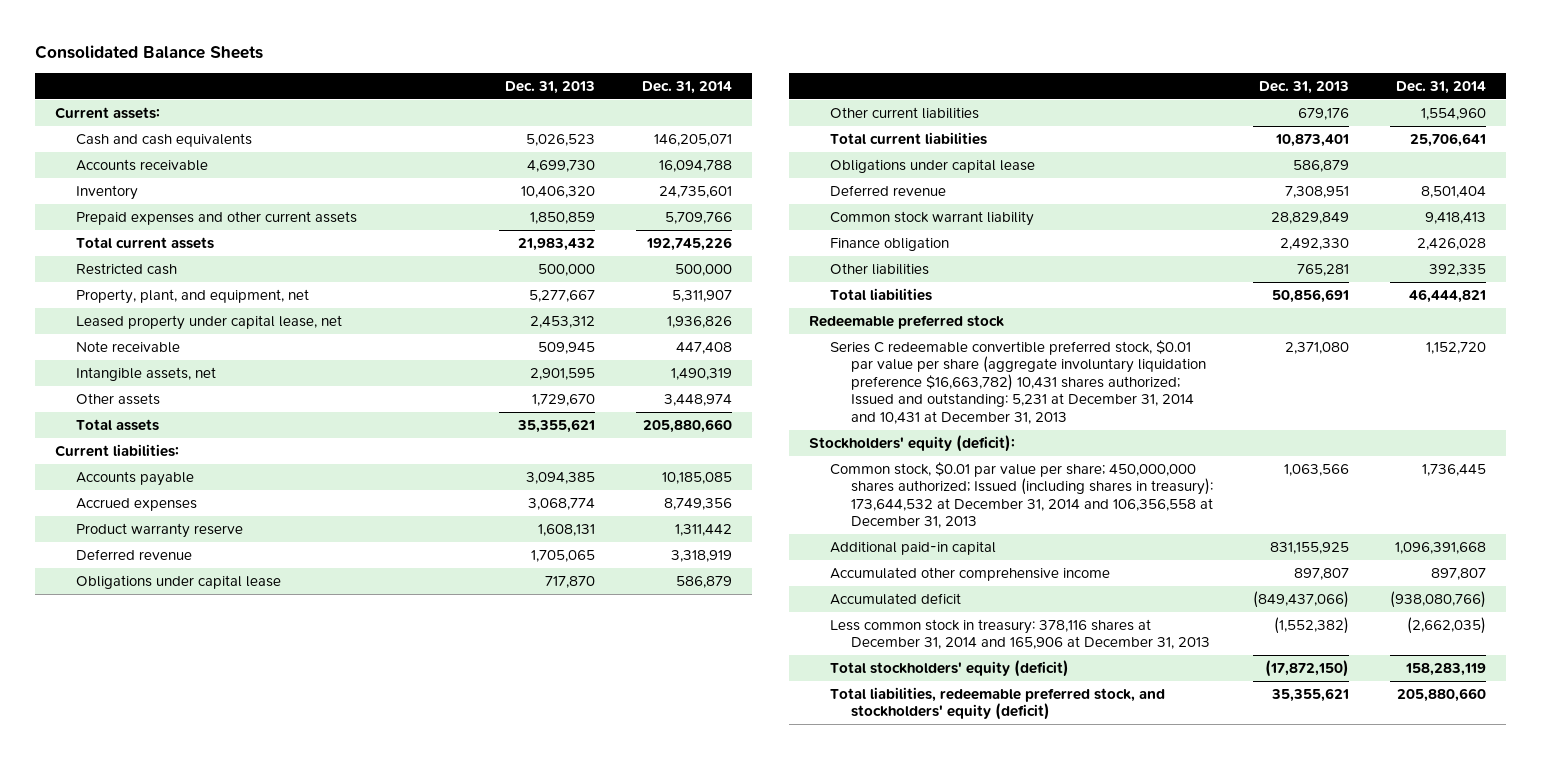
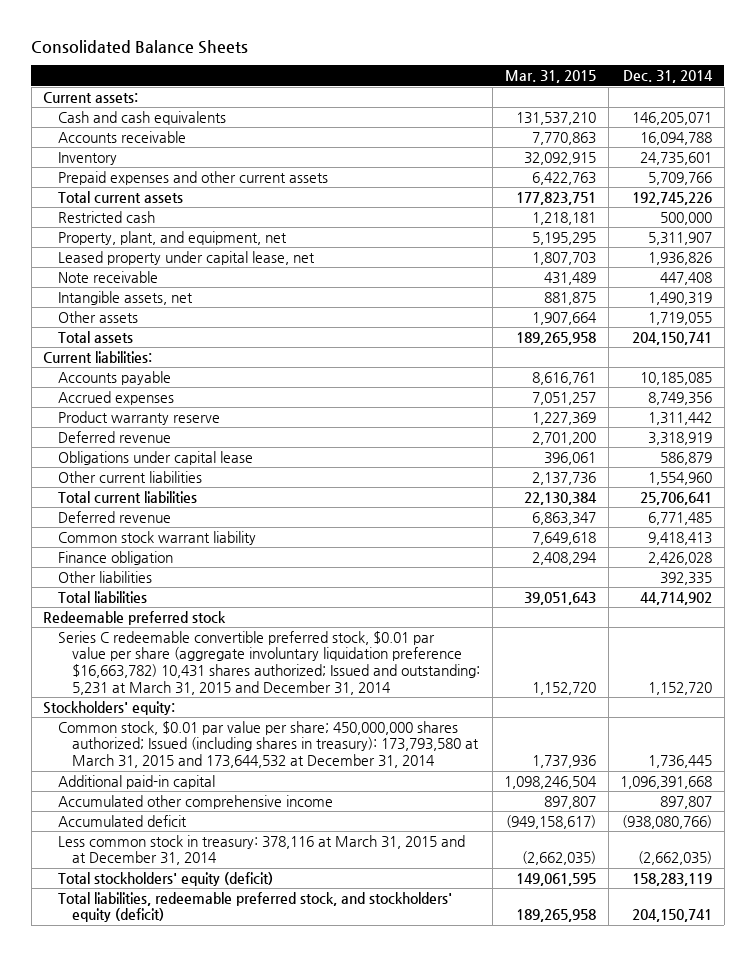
[505,80,596,94] Dec. 31, 2013 -> none
none -> [505,70,597,84] Mar. 31, 2015
[663,393,732,406] 3,448,974 -> [648,311,713,325] 1,719,055
[642,418,732,433] 205,880,660 -> [632,331,713,345] 204,150,741
[830,158,1036,173] Obligations under capital lease -> none
[1420,185,1486,198] 8,501,404 -> [648,511,713,525] 6,771,485
[1408,288,1486,303] 46,444,821 -> [640,591,713,605] 44,714,902
[830,339,1206,424] Series C redeemable convertible preferred stock, $0.01 par value per share (aggregate involuntary liquidation preference $16,663,782) 10,431 shares authorized; Issued and outstanding: 5,231 at December 31, 2014 and 10,431 at December 31, 2013 -> [57,630,481,695] Series C redeemable convertible preferred stock, $0.01 par value per share (aggregate involuntary liquidation preference $16,663,782) 10,431 shares authorized; Issued and outstanding: 5,231 at March 31, 2015 and December 31, 2014
[809,434,1016,452] Stockholders' equity (deficit): -> [43,700,176,715] Stockholders' equity:
[830,461,1213,529] Common stock, $0.01 par value per share; 450,000,000 shares authorized; Issued (including shares in treasury): 173,644,532 at December 31, 2014 and 106,356,558 at December 31, 2013 -> [57,720,480,769] Common stock, $0.01 par value per share; 450,000,000 shares authorized; Issued (including shares in treasury): 173,793,580 at March 31, 2015 and 173,644,532 at December 31, 2014
[830,618,1210,650] Less common stock in treasury: 378,116 shares at December 31, 2014 and 165,906 at December 31, 2013 -> [57,834,465,866] Less common stock in treasury: 378,116 at March 31, 2015 and at December 31, 2014
[1396,687,1486,702] 205,880,660 -> [632,909,713,923] 204,150,741

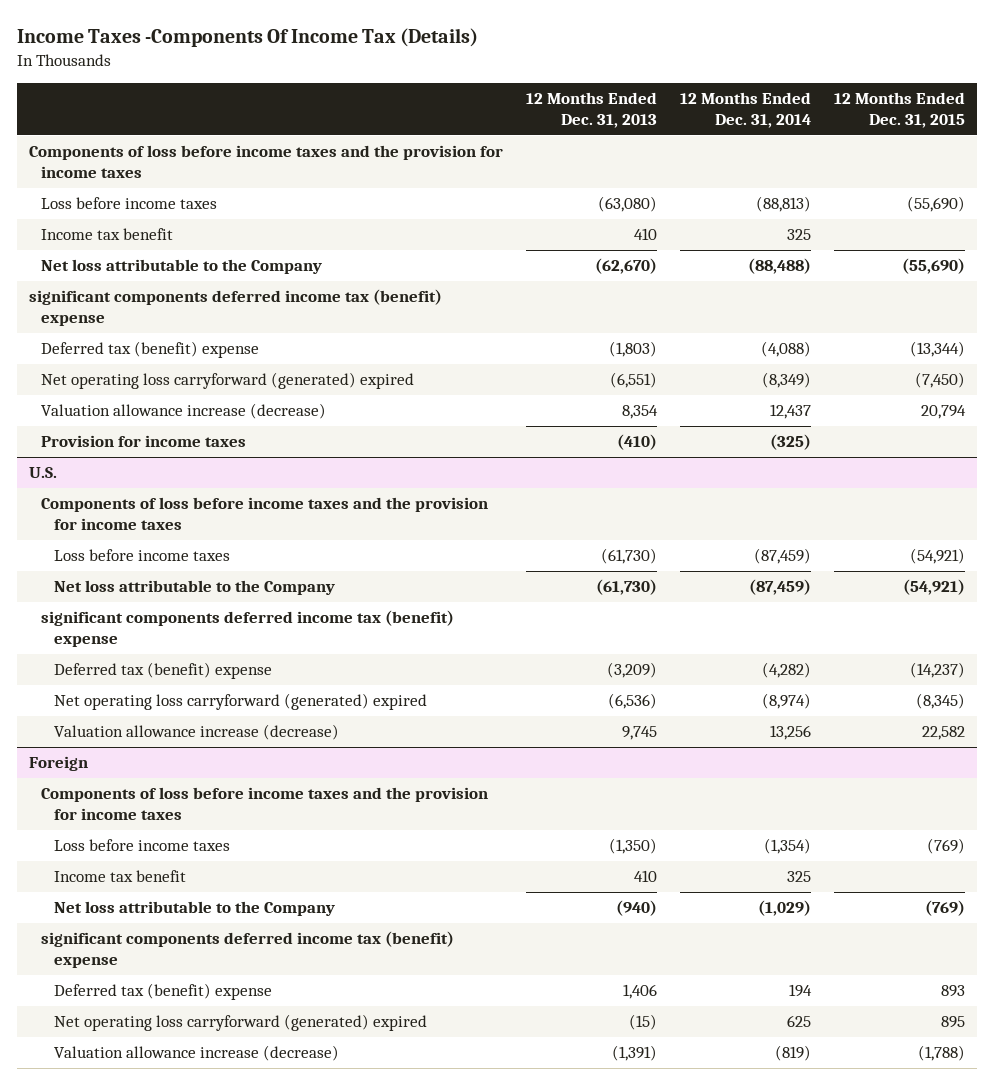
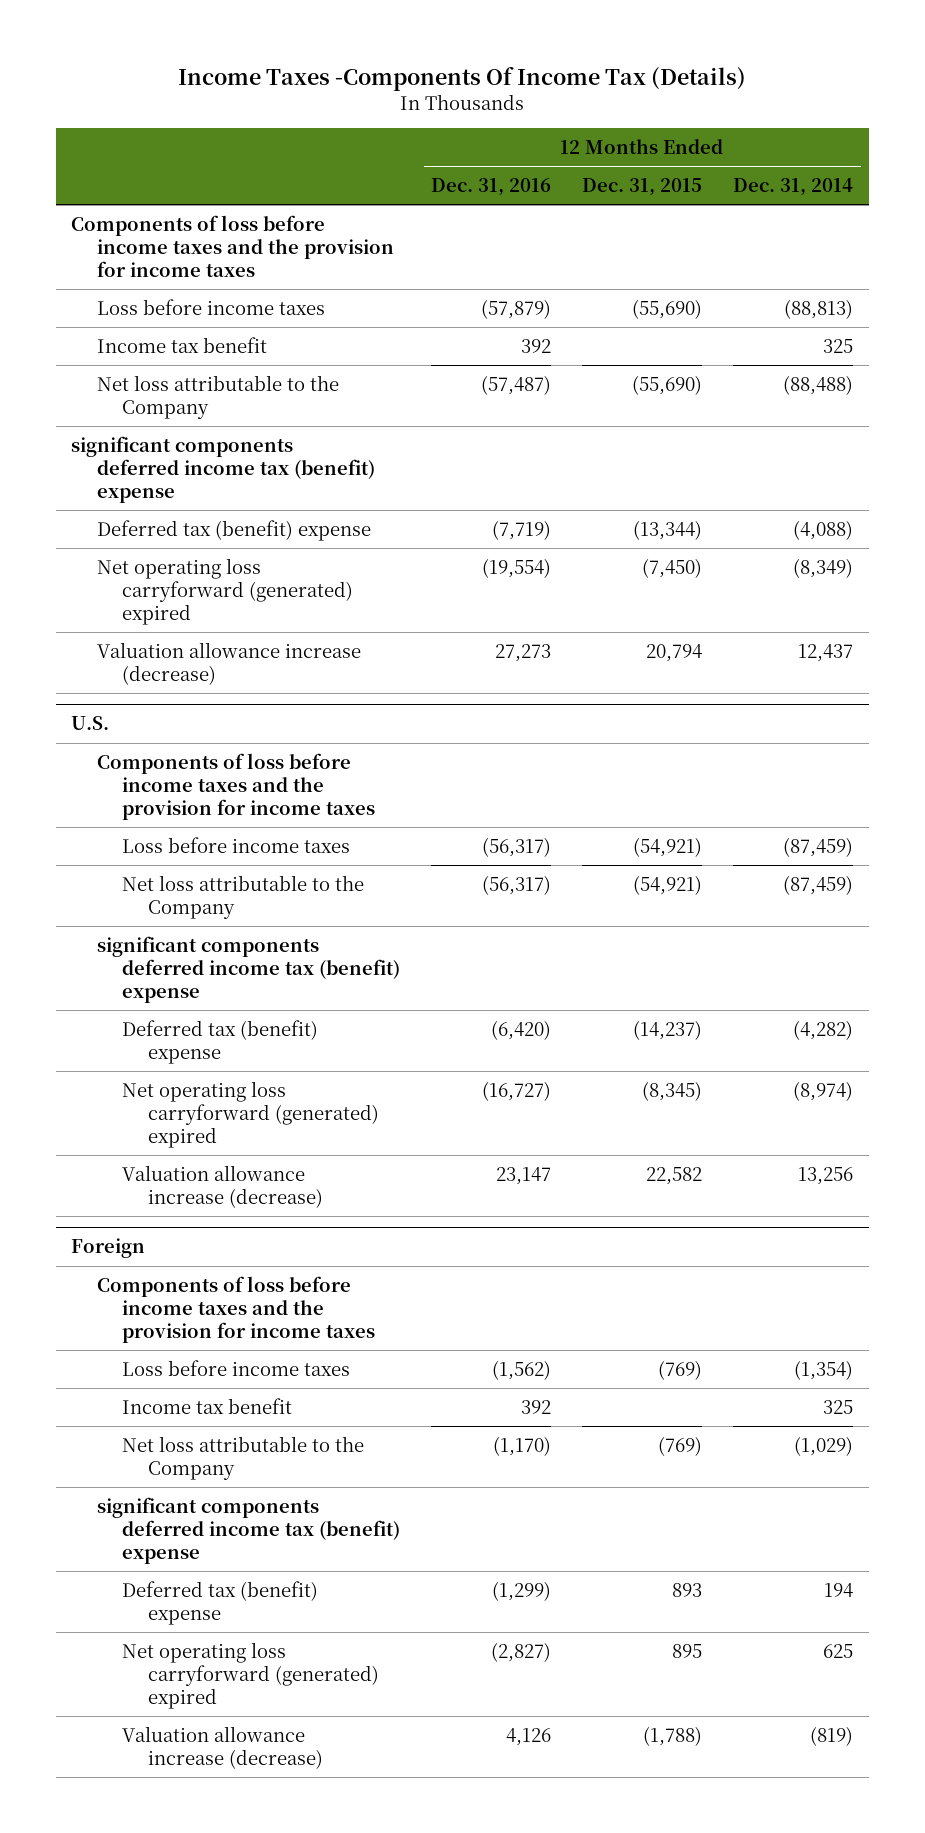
[525,92,657,128] 12 Months Ended Dec. 31, 2013 -> none
none -> [431,177,552,196] Dec. 31, 2016
[41,435,247,448] Provision for income taxes -> none

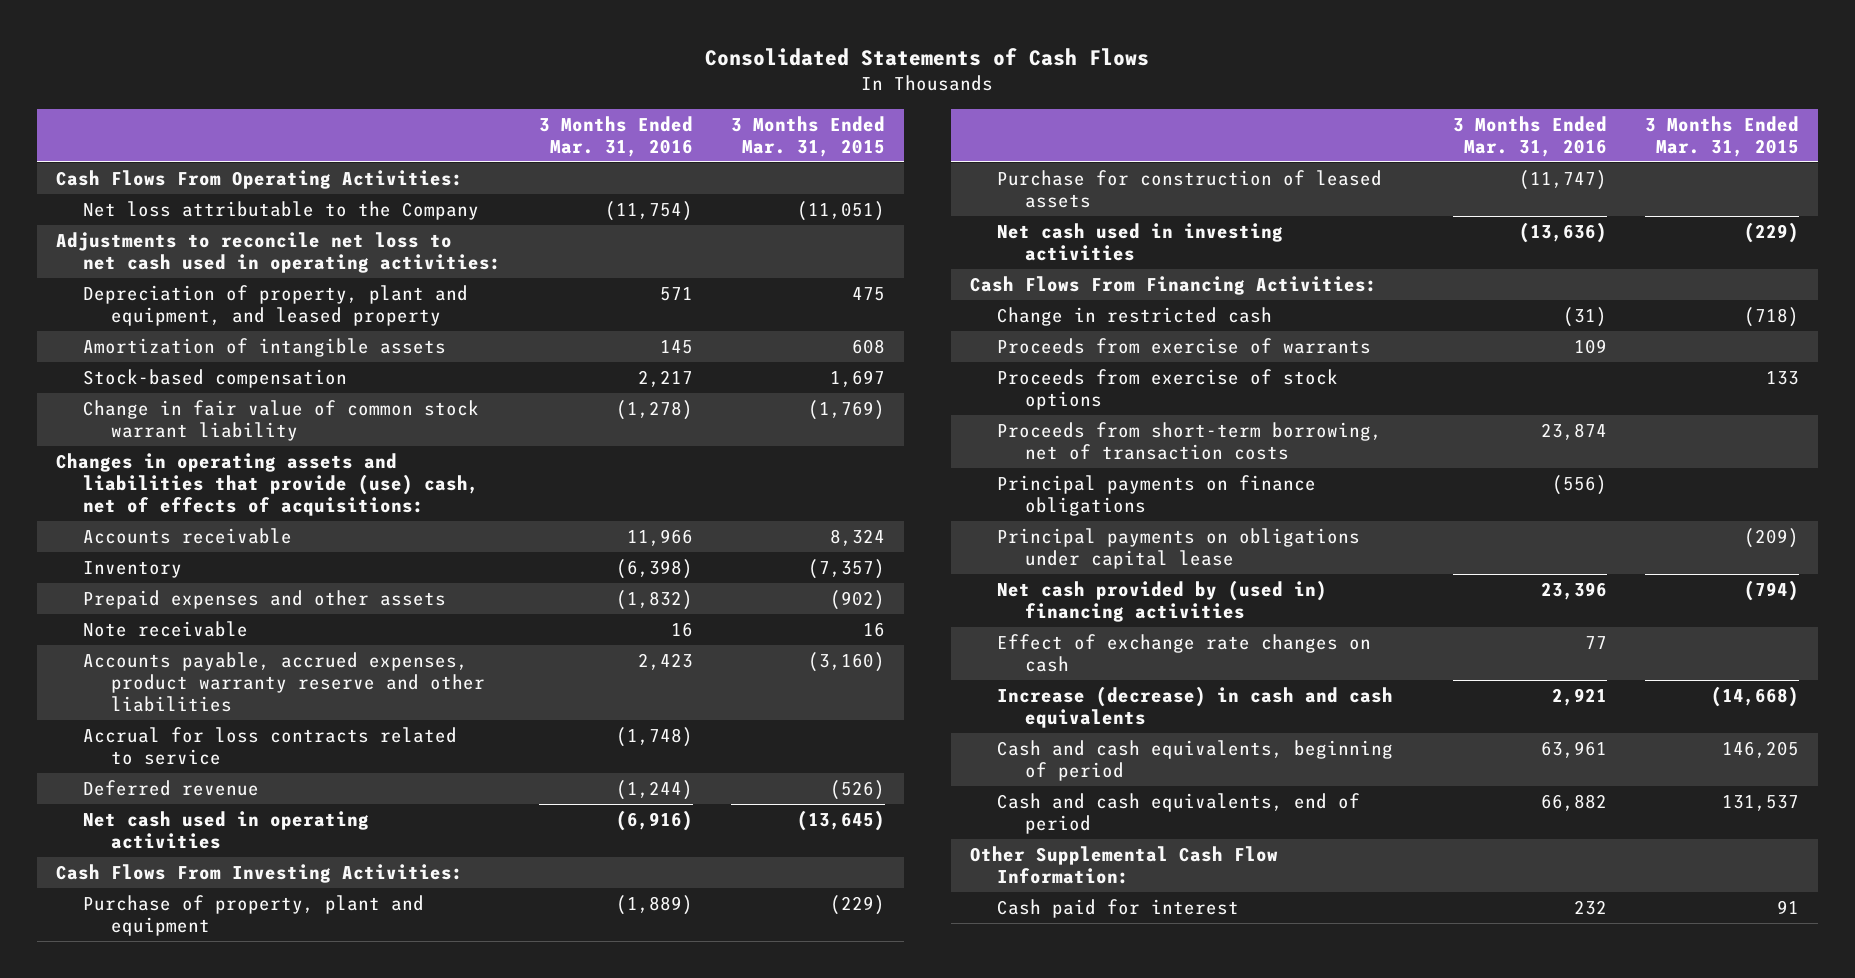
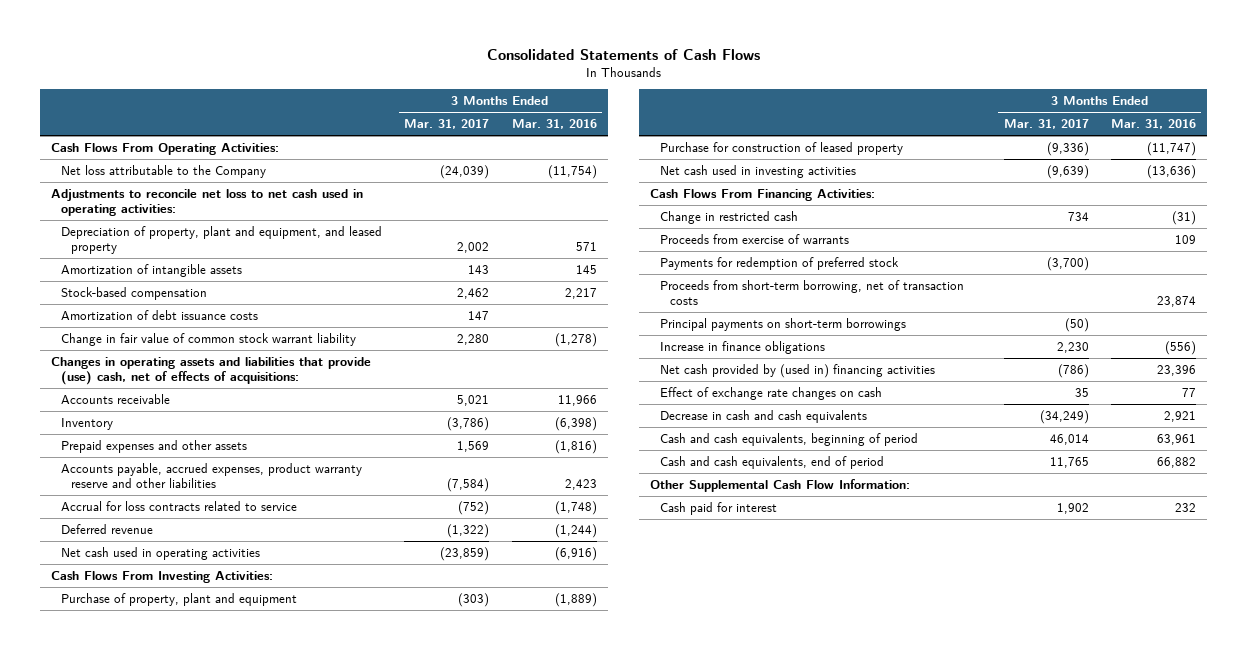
[731,115,886,157] 3 Months Ended Mar. 31, 2015 -> none
none -> [404,119,490,130] Mar. 31, 2017
none -> [60,309,258,320] Amortization of debt issuance costs
[83,621,249,638] Note receivable -> none
[616,590,694,611] (1,832) -> [554,439,597,454] (1,816)
[997,170,1383,209] Purchase for construction of leased assets -> [660,141,904,155] Purchase for construction of leased property
[997,369,1339,411] Proceeds from exercise of stock options -> none
none -> [660,256,900,270] Payments for redemption of preferred stock
[997,528,1361,570] Principal payments on obligations under capital lease -> none
none -> [660,317,907,331] Principal payments on short-term borrowings
[997,475,1317,517] Principal payments on finance obligations -> [660,340,826,354] Increase in finance obligations
[997,686,1394,729] Increase (decrease) in cash and cash equivalents -> [660,409,868,423] Decrease in cash and cash equivalents

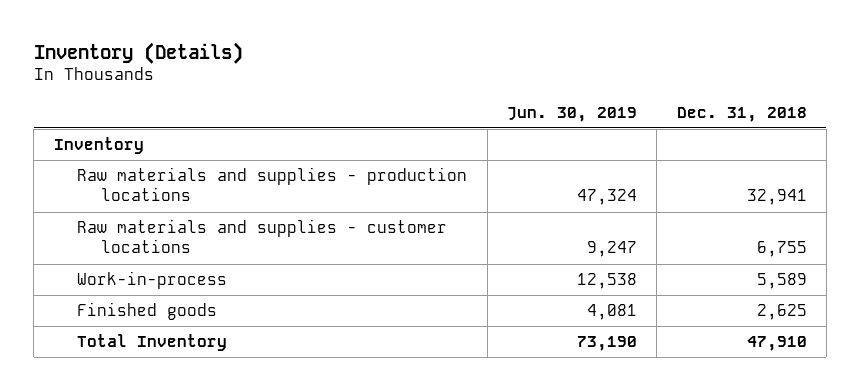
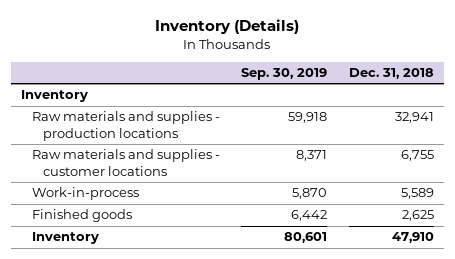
[506,106,637,122] Jun. 30, 2019 -> none
none -> [241,68,328,81] Sep. 30, 2019
[77,334,228,352] Total Inventory -> [32,232,100,245] Inventory

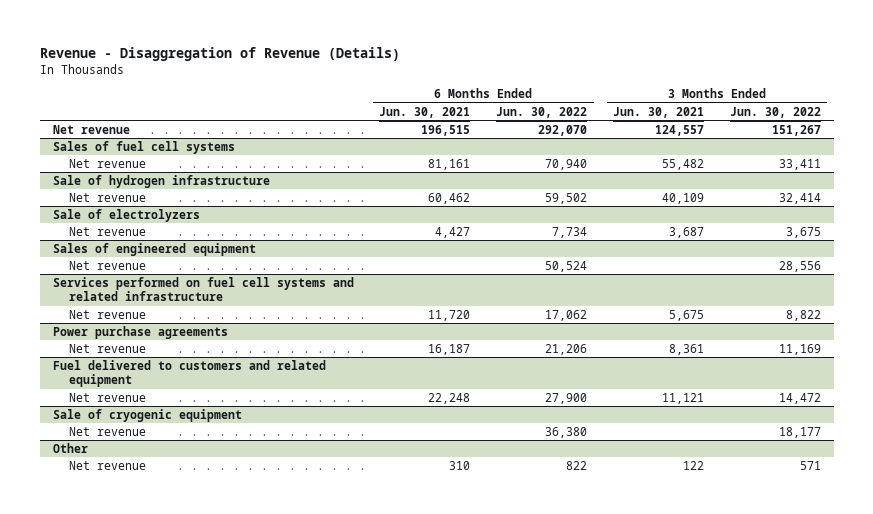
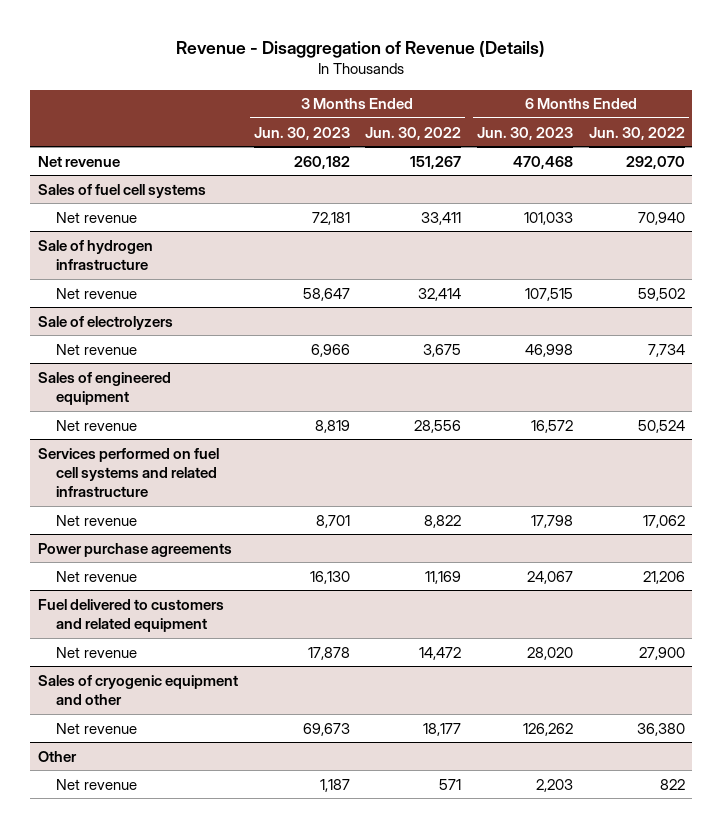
[379,106,471,118] Jun. 30, 2021 -> none
[612,106,704,118] Jun. 30, 2021 -> none
none -> [253,126,350,140] Jun. 30, 2023
none -> [476,126,573,140] Jun. 30, 2023
[52,408,242,422] Sale of cryogenic equipment -> [37,674,238,705] Sales of cryogenic equipment and other

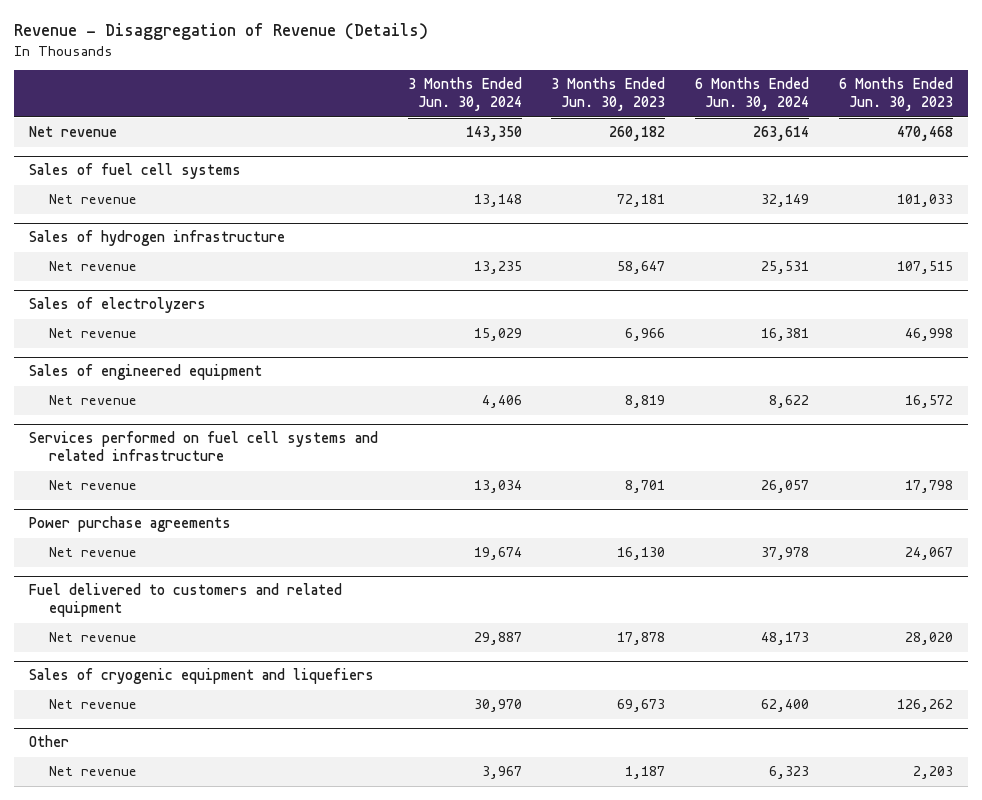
[365,126,462,140] Jun. 30, 2022 -> none
[588,126,685,140] Jun. 30, 2022 -> none
none -> [407,77,522,112] 3 Months Ended Jun. 30, 2024
none -> [695,77,810,112] 6 Months Ended Jun. 30, 2024
[37,239,153,270] Sale of hydrogen infrastructure -> [28,230,285,247] Sales of hydrogen infrastructure
[37,315,173,330] Sale of electrolyzers -> [28,297,206,314] Sales of electrolyzers
[37,674,238,705] Sales of cryogenic equipment and other -> [28,668,374,685] Sales of cryogenic equipment and liquefiers

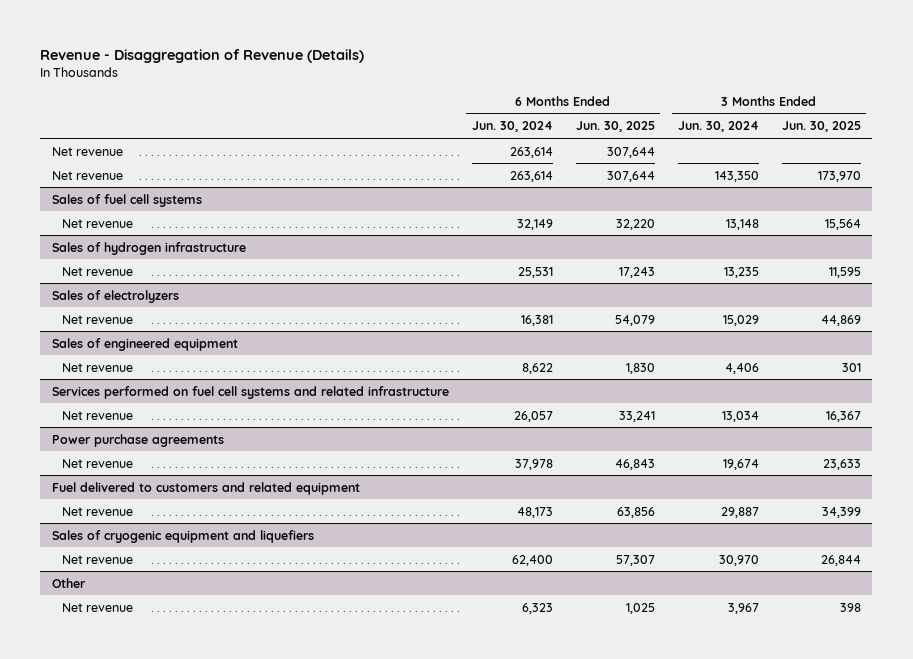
[551,77,666,112] 3 Months Ended Jun. 30, 2023 -> none
[839,77,954,112] 6 Months Ended Jun. 30, 2023 -> none
none -> [575,121,655,133] Jun. 30, 2025
none -> [781,121,861,133] Jun. 30, 2025
none -> [51,146,123,156] Net revenue

